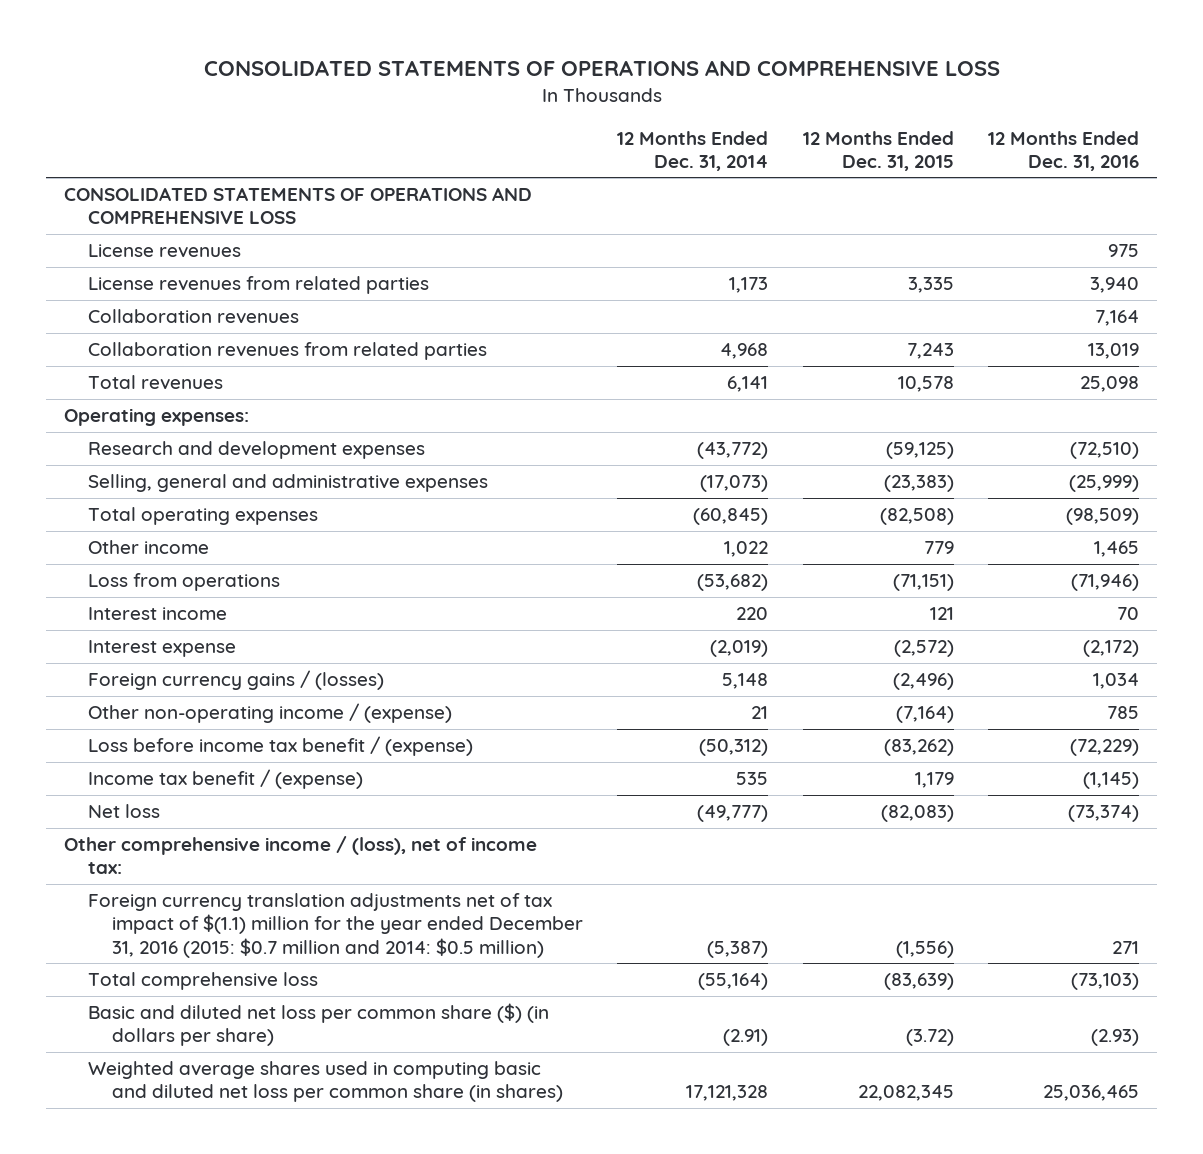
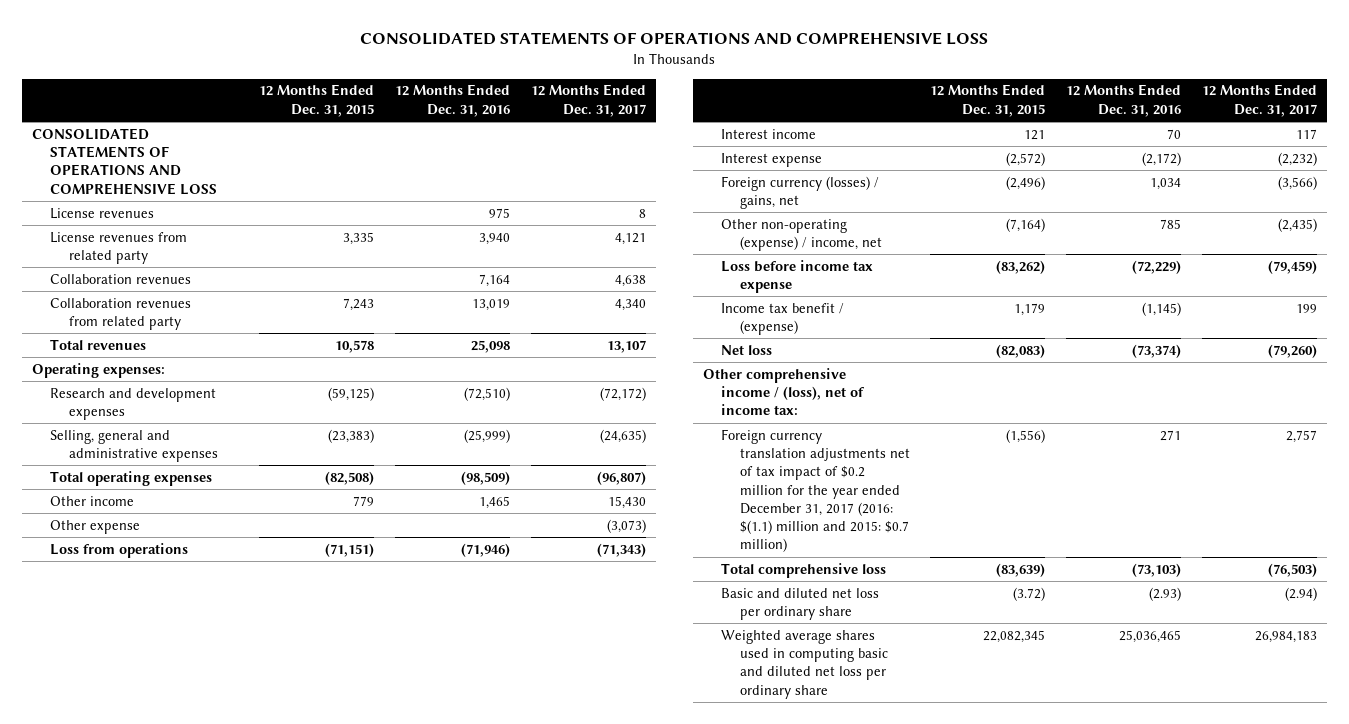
[617,130,769,171] 12 Months Ended Dec. 31, 2014 -> none
none -> [530,84,646,117] 12 Months Ended Dec. 31, 2017
[87,276,429,295] License revenues from related parties -> [50,231,188,265] License revenues from related party
[87,342,487,361] Collaboration revenues from related parties -> [50,297,192,331] Collaboration revenues from related party
none -> [50,519,141,534] Other expense
[87,670,384,691] Foreign currency gains / (losses) -> [721,175,880,210] Foreign currency (losses) / gains, net
[87,703,452,724] Other non-operating income / (expense) -> [721,218,882,252] Other non-operating (expense) / income, net
[87,736,473,757] Loss before income tax benefit / (expense) -> [721,259,874,294] Loss before income tax expense
[87,893,584,958] Foreign currency translation adjustments net of tax impact of $(1.1) million for the year ended December 31, 2016 (2015: $0.7 million and 2014: $0.5 million) -> [721,428,910,553] Foreign currency translation adjustments net of tax impact of $0.2 million for the year ended December 31, 2017 (2016: $(1.1) million and 2015: $0.7 million)
[87,1003,549,1047] Basic and diluted net loss per common share ($) (in dollars per share) -> [721,587,880,621] Basic and diluted net loss per ordinary share
[87,1061,564,1103] Weighted average shares used in computing basic and diluted net loss per common share (in shares) -> [721,629,888,699] Weighted average shares used in computing basic and diluted net loss per ordinary share

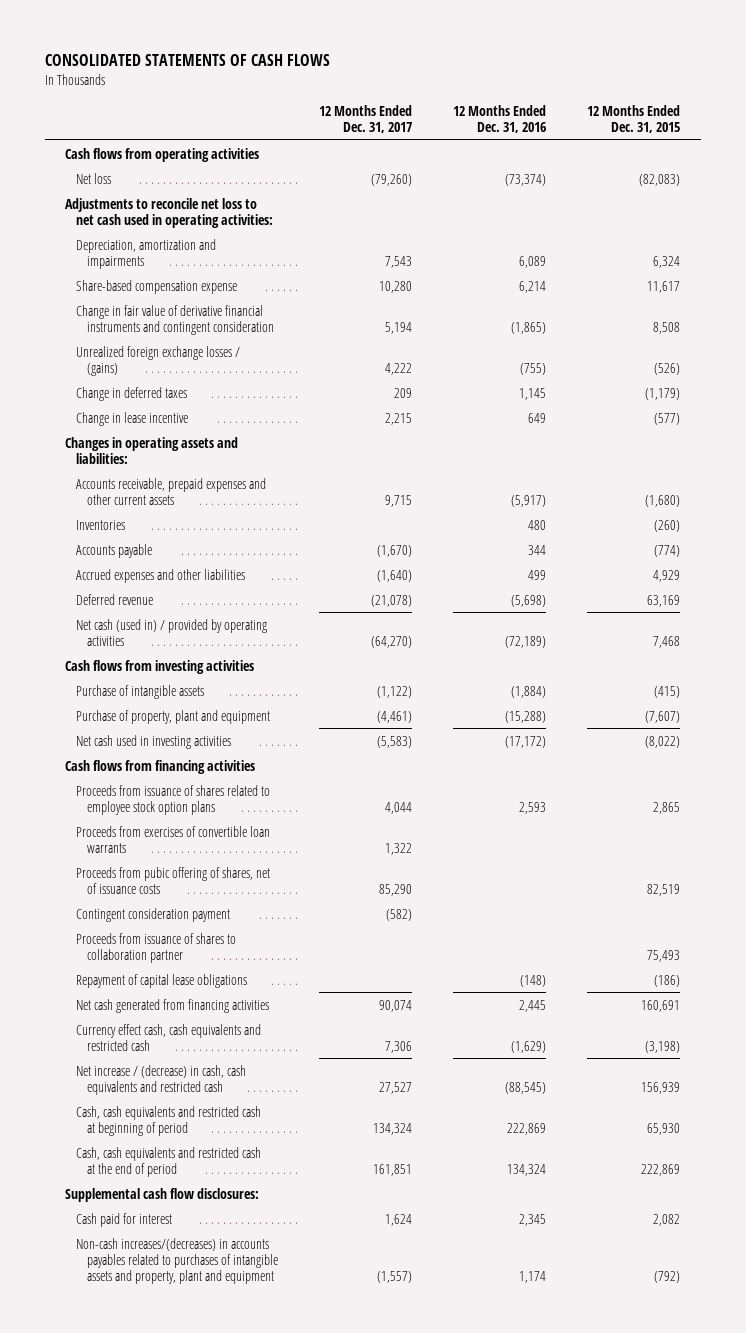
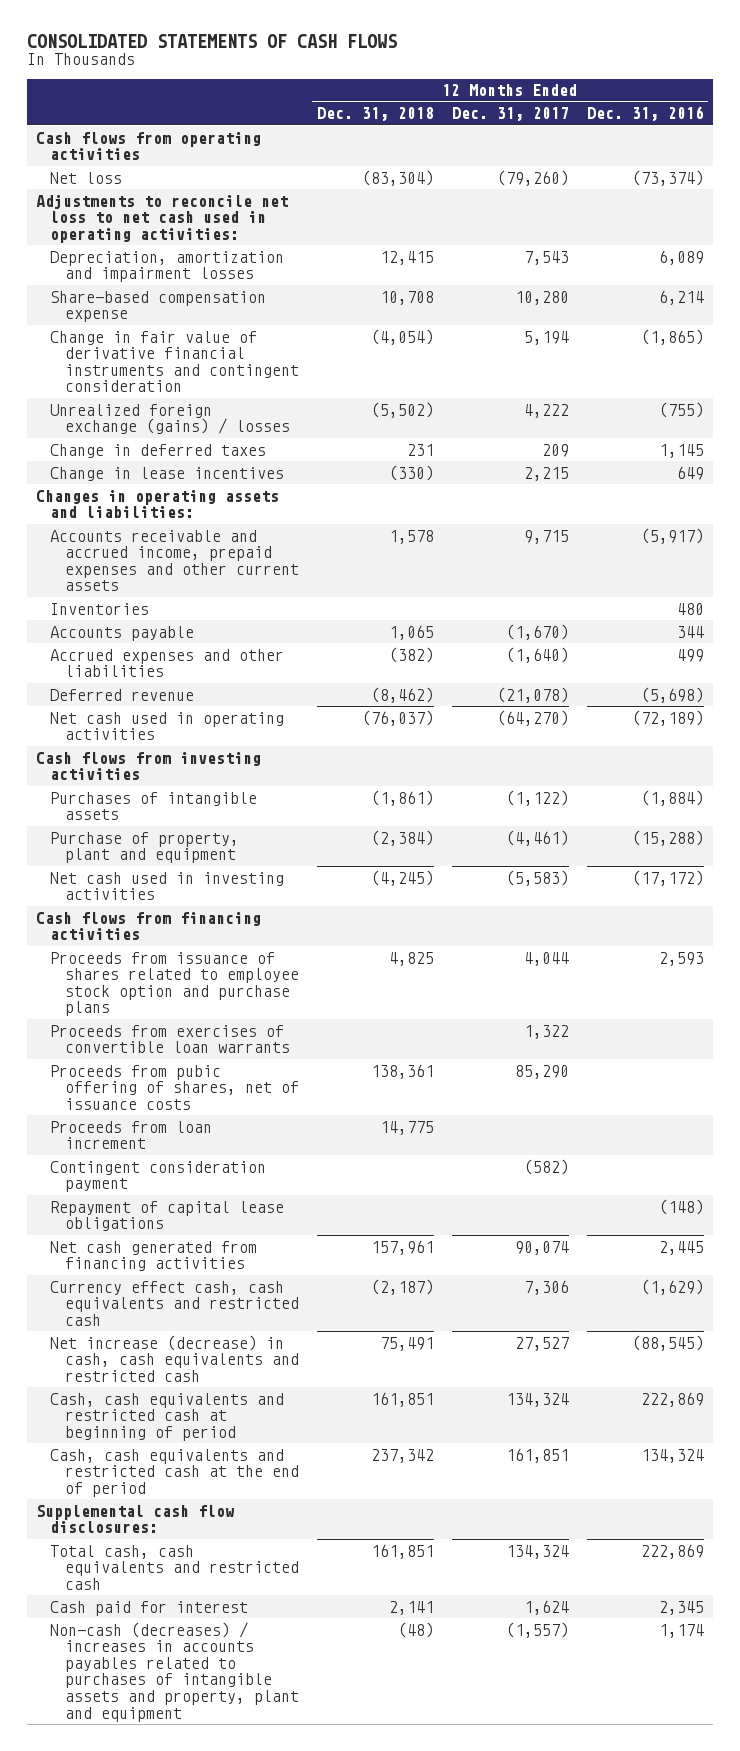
[587,104,681,133] 12 Months Ended Dec. 31, 2015 -> none
none -> [316,107,434,122] Dec. 31, 2018
[75,238,216,269] Depreciation, amortization and impairments -> [50,250,285,283] Depreciation, amortization and impairment losses
[75,345,240,376] Unrealized foreign exchange losses / (gains) -> [50,403,290,435] Unrealized foreign exchange (gains) / losses
[75,411,188,426] Change in lease incentive -> [50,466,285,481] Change in lease incentives
[75,477,266,505] Accounts receivable, prepaid expenses and other current assets -> [50,529,299,592] Accounts receivable and accrued income, prepaid expenses and other current assets
[75,618,267,646] Net cash (used in) / provided by operating activities -> [50,711,285,741] Net cash used in operating activities
[75,684,204,699] Purchase of intangible assets -> [50,791,258,821] Purchases of intangible assets
[75,784,270,815] Proceeds from issuance of shares related to employee stock option plans -> [50,951,299,1017] Proceeds from issuance of shares related to employee stock option and purchase plans
none -> [50,1120,213,1150] Proceeds from loan increment
[75,932,236,963] Proceeds from issuance of shares to collaboration partner -> none
[75,1064,246,1095] Net increase / (decrease) in cash, cash equivalents and restricted cash -> [50,1334,299,1382] Net increase (decrease) in cash, cash equivalents and restricted cash
none -> [50,1544,299,1590] Total cash, cash equivalents and restricted cash
[75,1237,278,1284] Non-cash increases/(decreases) in accounts payables related to purchases of intangible assets and property, plant and equipment -> [50,1621,299,1722] Non-cash (decreases) / increases in accounts payables related to purchases of intangible assets and property, plant and equipment

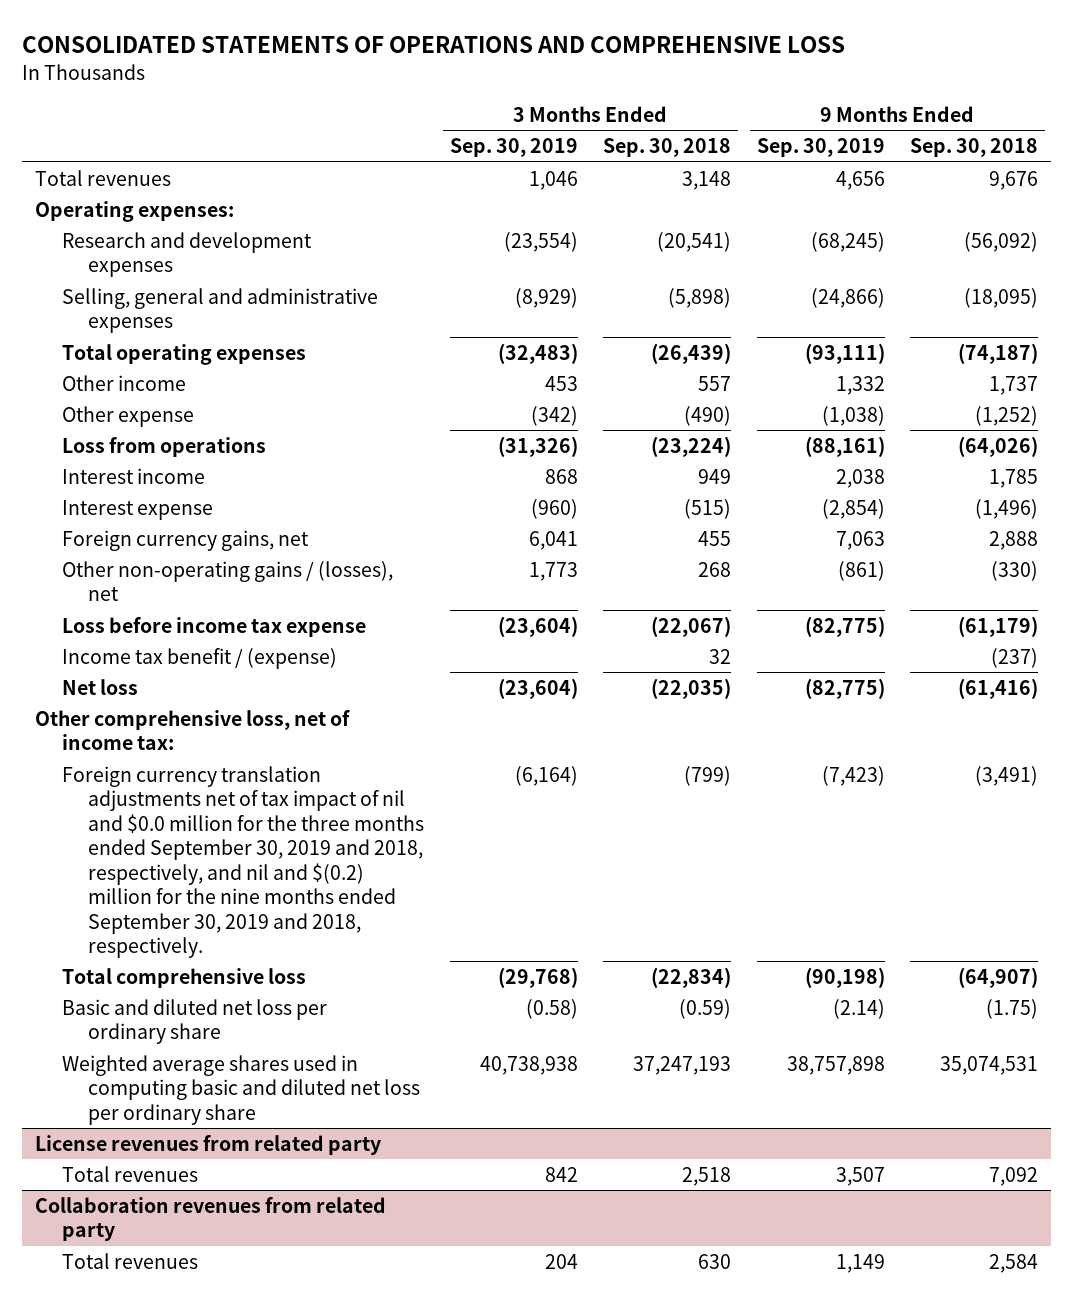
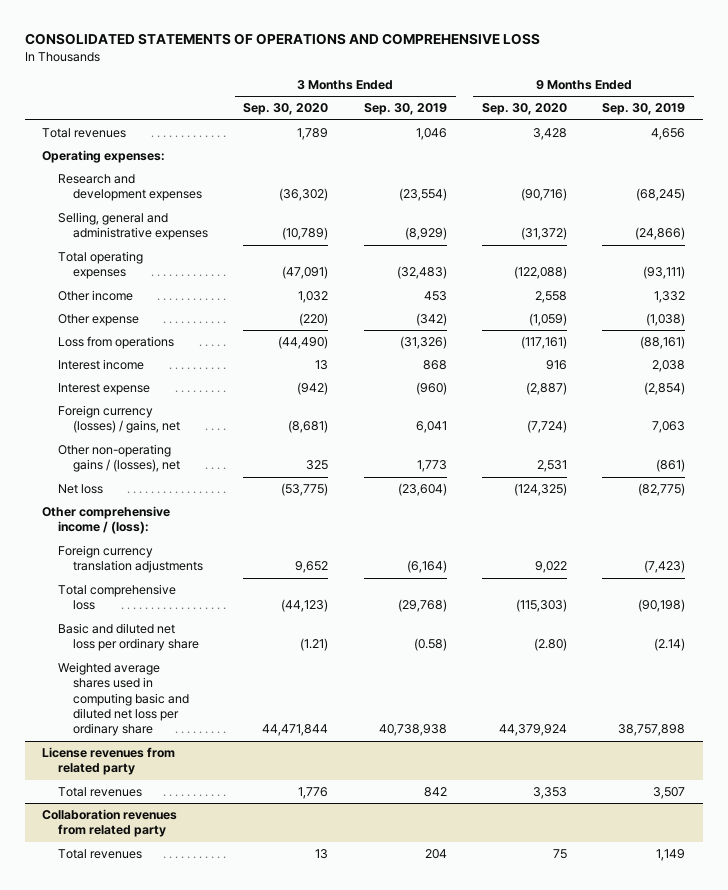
[603,138,732,158] Sep. 30, 2018 -> none
[910,138,1039,158] Sep. 30, 2018 -> none
none -> [243,103,329,116] Sep. 30, 2020
none -> [481,103,567,116] Sep. 30, 2020
[61,529,309,551] Foreign currency gains, net -> [57,405,181,434] Foreign currency (losses) / gains, net
[61,616,366,637] Loss before income tax expense -> none
[61,647,337,669] Income tax benefit / (expense) -> none
[35,709,351,751] Other comprehensive loss, net of income tax: -> [42,506,171,535] Other comprehensive income / (loss):
[61,765,425,958] Foreign currency translation adjustments net of tax impact of nil and $0.0 million for the three months ended September 30, 2019 and 2018, respectively, and nil and $(0.2) million for the nine months ended September 30, 2019 and 2018, respectively. -> [57,545,204,574] Foreign currency translation adjustments

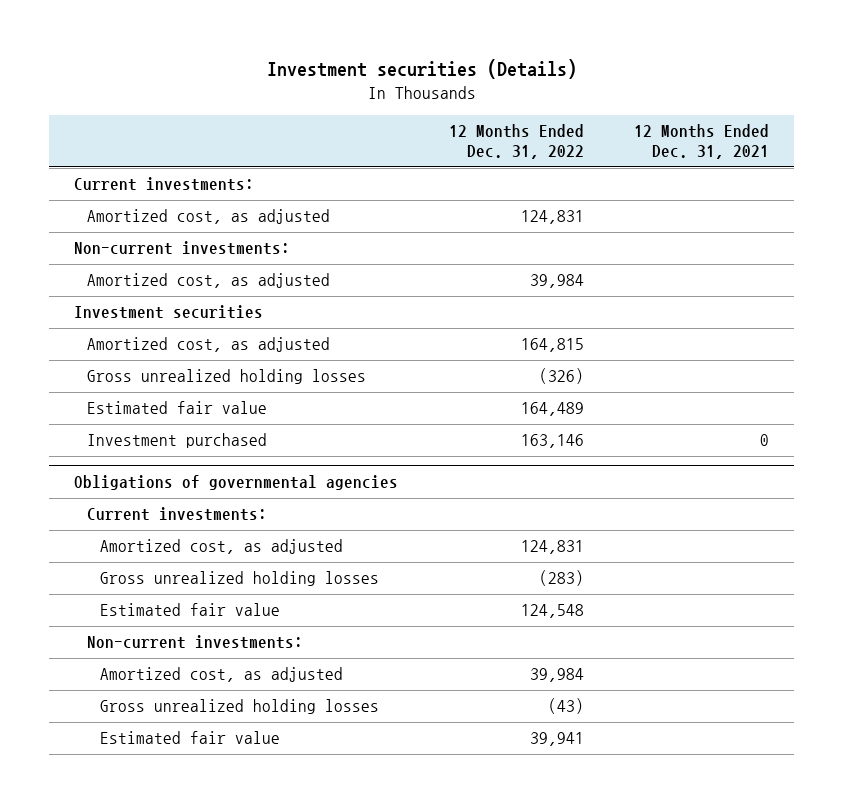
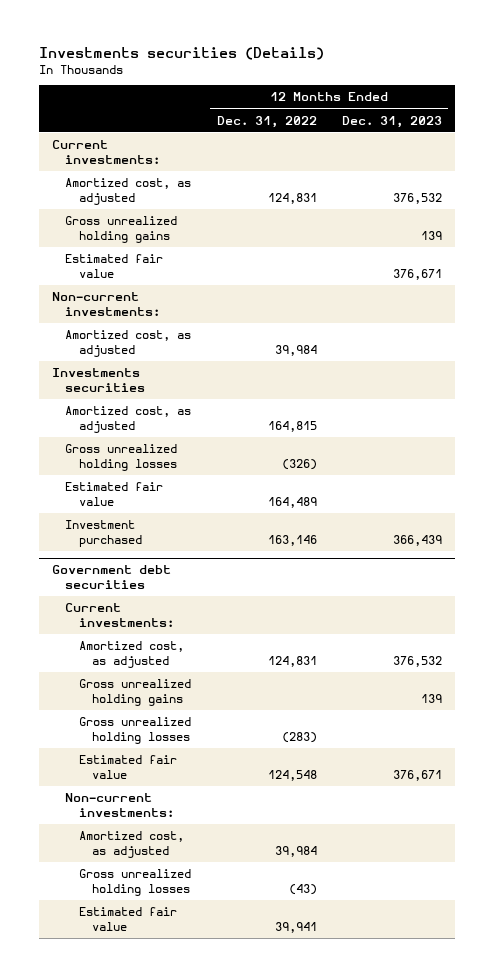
[266,59,577,80] Investment securities (Details) -> [39,46,325,60] Investments securities (Details)
[633,124,769,160] 12 Months Ended Dec. 31, 2021 -> none
none -> [342,115,443,128] Dec. 31, 2023
none -> [65,216,178,243] Gross unrealized holding gains
none -> [65,254,164,278] Estimated fair value
[74,305,264,320] Investment securities -> [51,368,146,392] Investments securities
[74,475,399,491] Obligations of governmental agencies -> [51,565,171,590] Government debt securities
none -> [78,679,191,706] Gross unrealized holding gains

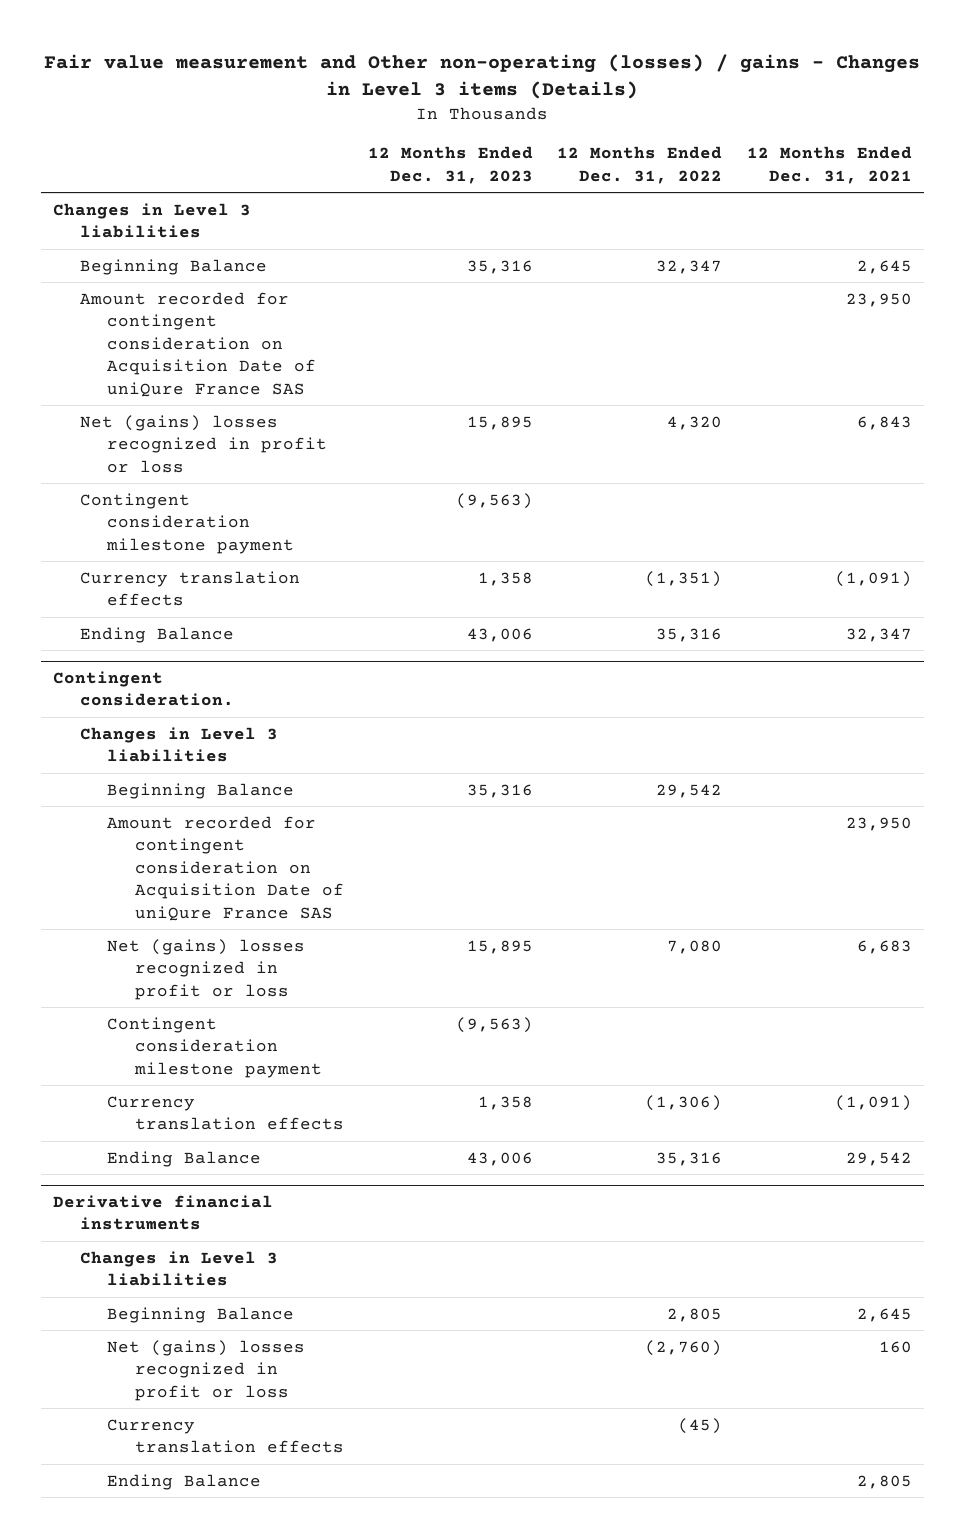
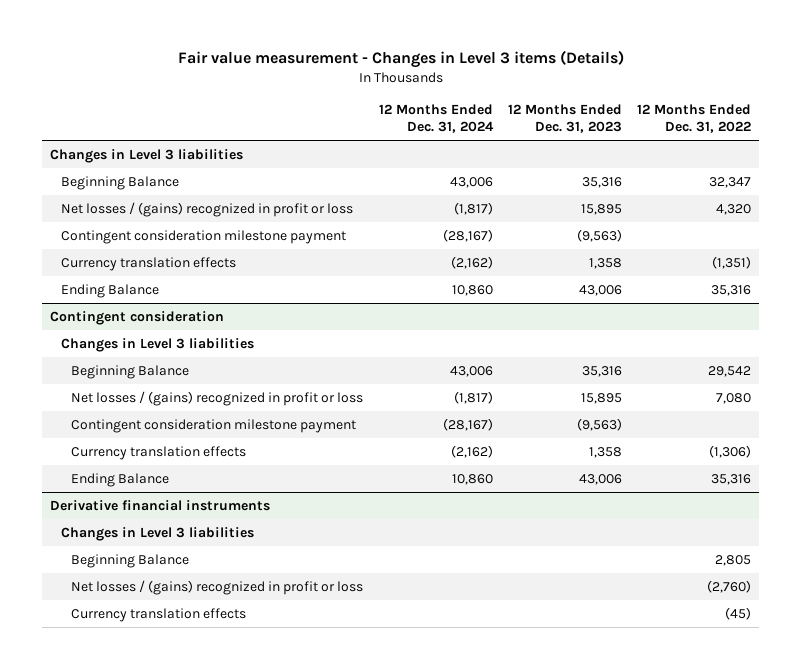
[44,54,921,100] Fair value measurement and Other non-operating (losses) / gains - Changes in Level 3 items (Details) -> [177,50,624,69] Fair value measurement - Changes in Level 3 items (Details)
[746,146,912,184] 12 Months Ended Dec. 31, 2021 -> none
none -> [378,103,494,134] 12 Months Ended Dec. 31, 2024
[80,291,317,397] Amount recorded for contingent consideration on Acquisition Date of uniQure France SAS -> none
[80,414,328,473] Net (gains) losses recognized in profit or loss -> [60,201,353,217] Net losses / (gains) recognized in profit or loss
[53,671,235,707] Contingent consideration. -> [49,310,224,325] Contingent consideration
[107,815,344,921] Amount recorded for contingent consideration on Acquisition Date of uniQure France SAS -> none
[107,938,306,1000] Net (gains) losses recognized in profit or loss -> [71,390,364,406] Net losses / (gains) recognized in profit or loss
[107,1339,306,1401] Net (gains) losses recognized in profit or loss -> [71,579,364,595] Net losses / (gains) recognized in profit or loss
[107,1473,262,1490] Ending Balance -> none

